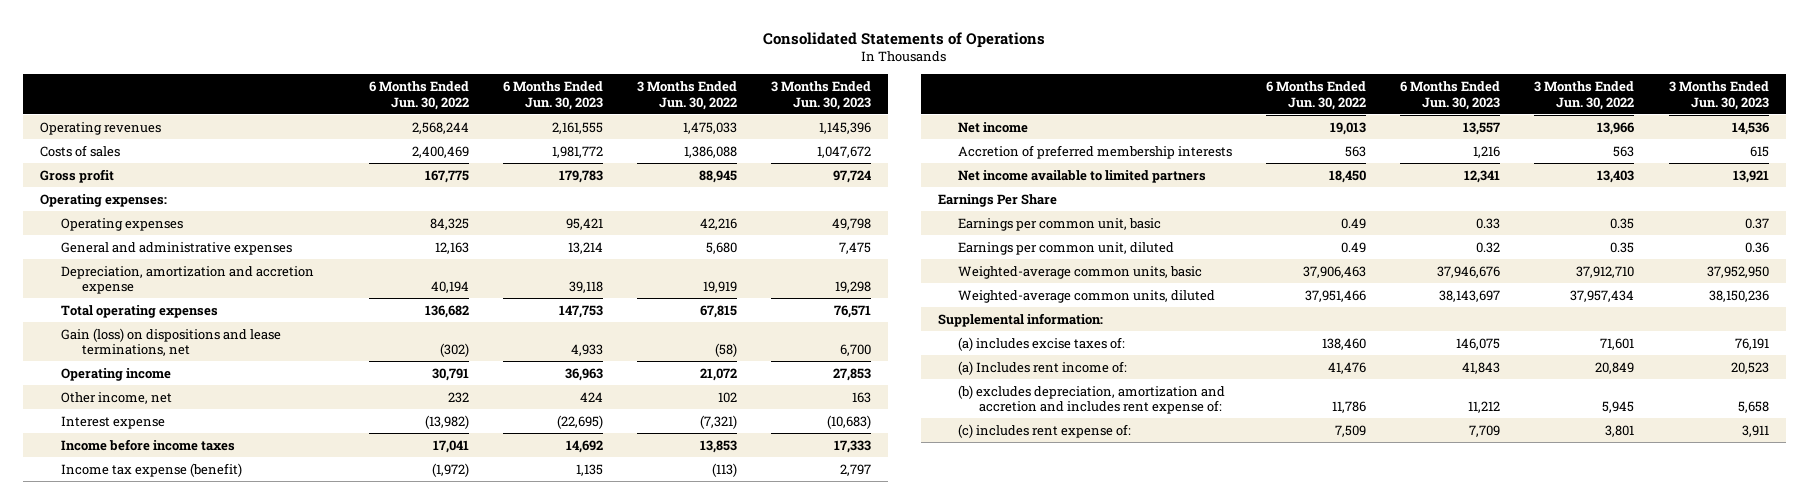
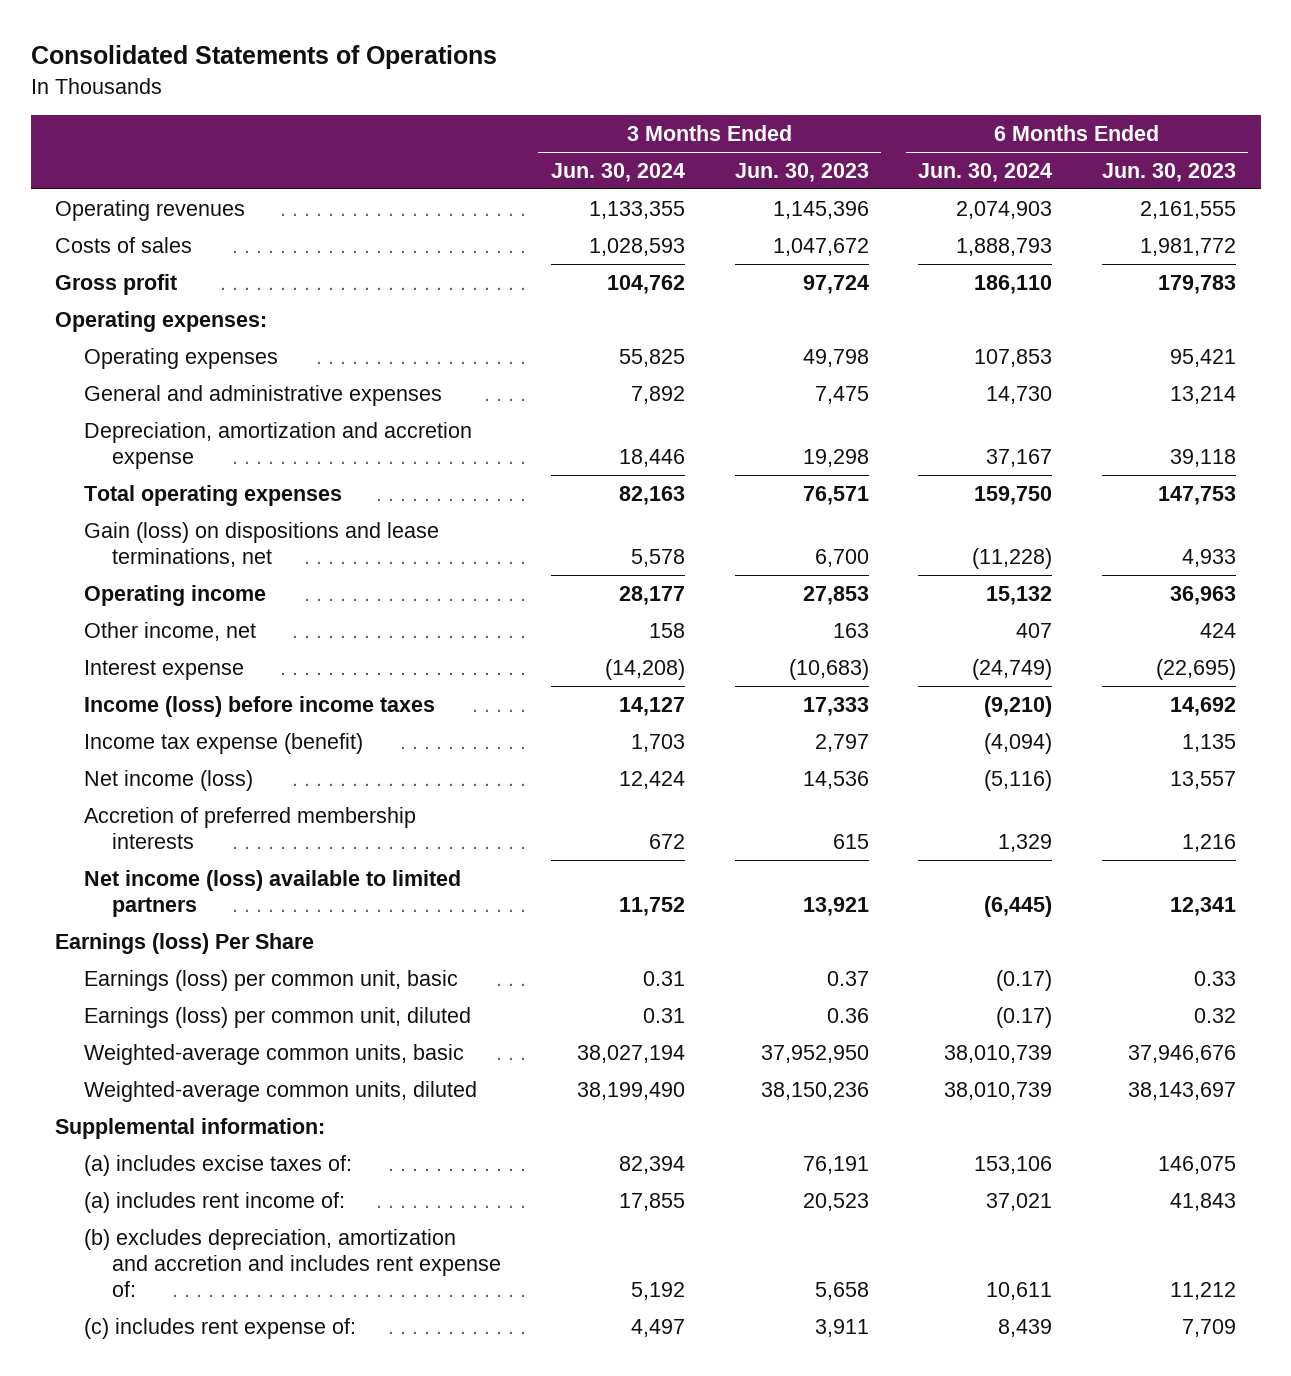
[369,81,470,110] 6 Months Ended Jun. 30, 2022 -> none
[637,81,738,110] 3 Months Ended Jun. 30, 2022 -> none
none -> [550,162,685,182] Jun. 30, 2024
none -> [918,162,1053,182] Jun. 30, 2024
[60,438,235,451] Income before income taxes -> [83,695,435,717] Income (loss) before income taxes
[958,121,1029,133] Net income -> [83,769,253,791] Net income (loss)
[958,169,1207,183] Net income available to limited partners -> [83,869,461,917] Net income (loss) available to limited partners
[937,193,1057,207] Earnings Per Share -> [55,932,315,954] Earnings (loss) Per Share
[958,217,1162,231] Earnings per common unit, basic -> [83,969,458,991] Earnings (loss) per common unit, basic
[958,241,1175,255] Earnings per common unit, diluted -> [83,1006,471,1028] Earnings (loss) per common unit, diluted
[958,360,1128,375] (a) Includes rent income of: -> [83,1191,345,1213] (a) includes rent income of:

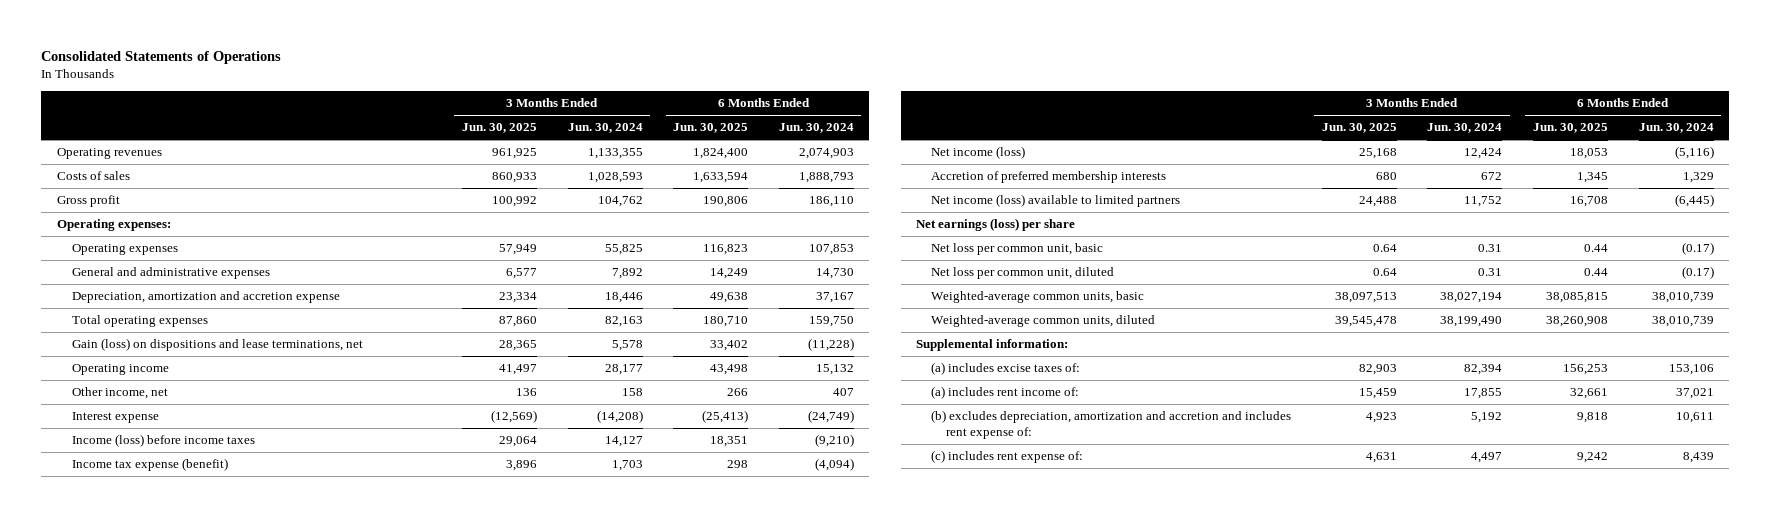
[734,162,869,182] Jun. 30, 2023 -> none
[1101,162,1236,182] Jun. 30, 2023 -> none
none -> [462,123,538,134] Jun. 30, 2025
none -> [673,123,749,134] Jun. 30, 2025
[55,932,315,954] Earnings (loss) Per Share -> [916,218,1076,232] Net earnings (loss) per share
[83,969,458,991] Earnings (loss) per common unit, basic -> [931,243,1104,256] Net loss per common unit, basic
[83,1006,471,1028] Earnings (loss) per common unit, diluted -> [931,267,1115,280] Net loss per common unit, diluted

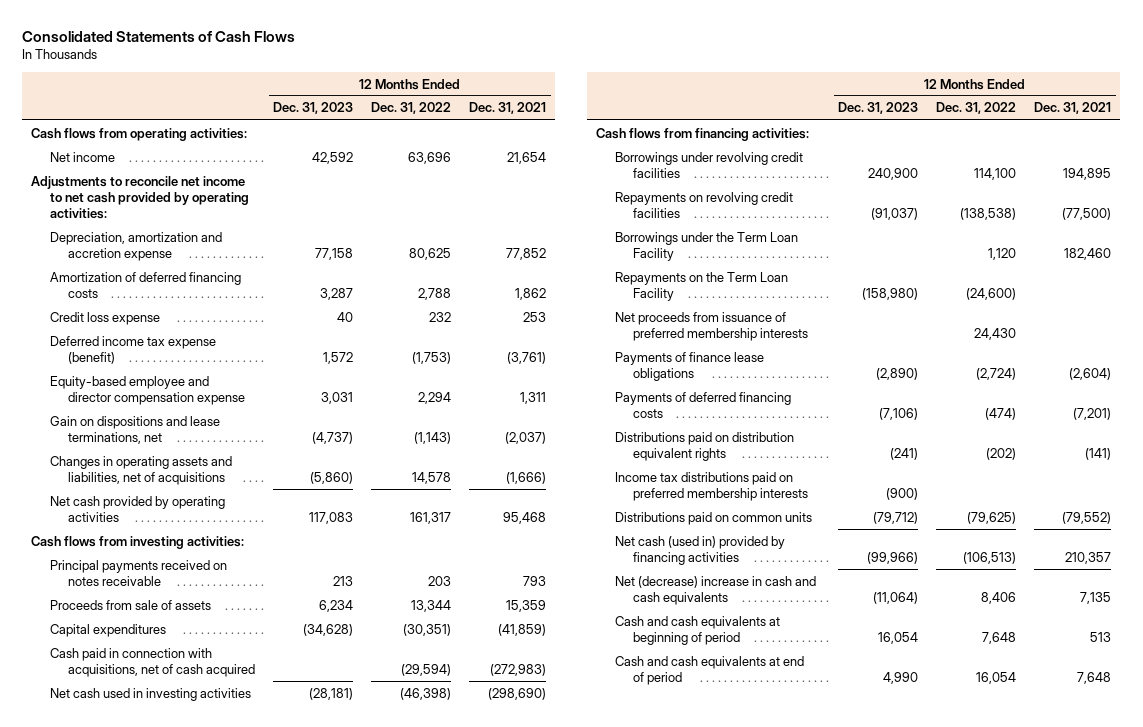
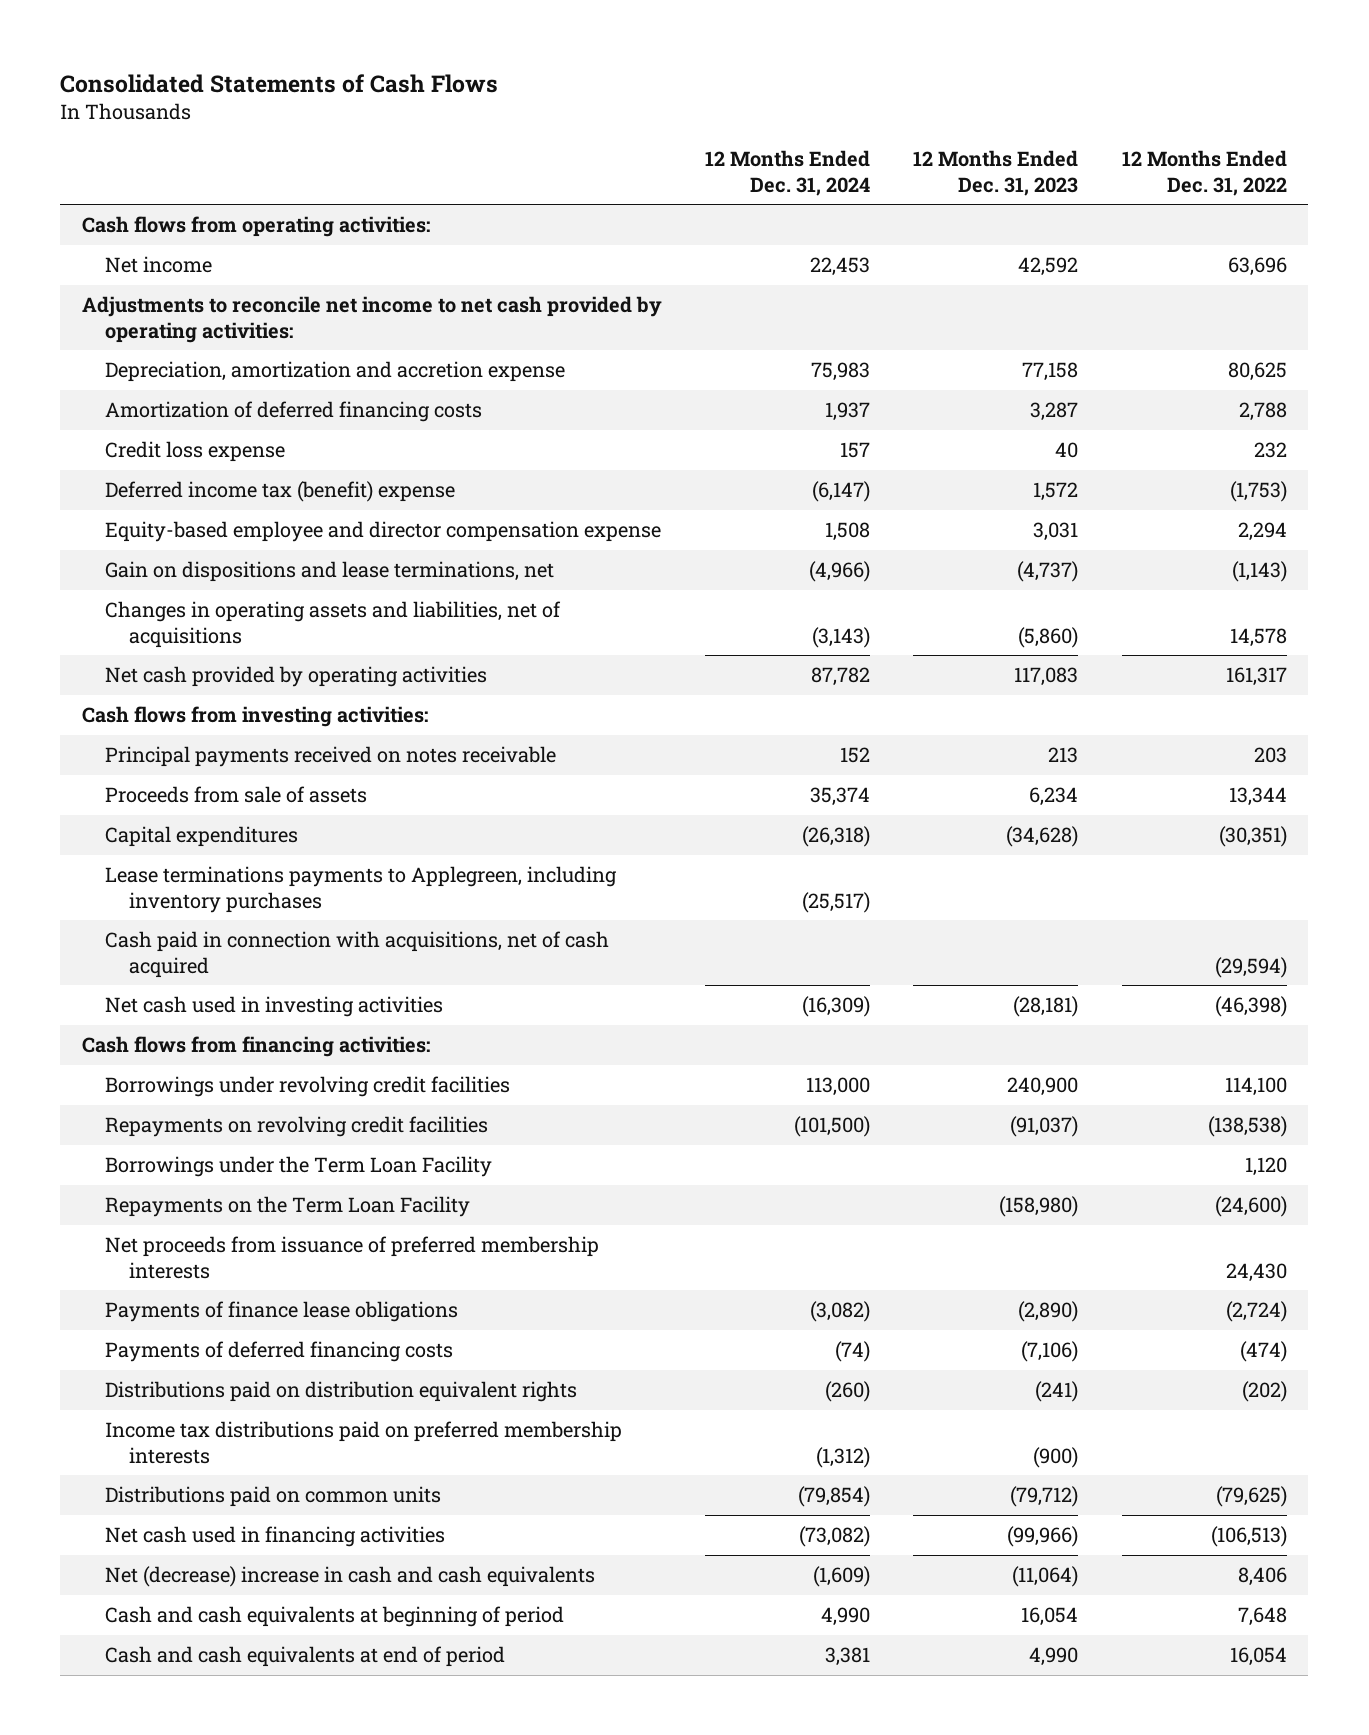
[469,102,547,115] Dec. 31, 2021 -> none
none -> [705,150,871,196] 12 Months Ended Dec. 31, 2024
[49,335,216,364] Deferred income tax expense (benefit) -> [105,481,456,503] Deferred income tax (benefit) expense
none -> [105,866,618,913] Lease terminations payments to Applegreen, including inventory purchases
[614,535,785,565] Net cash (used in) provided by financing activities -> [105,1526,446,1548] Net cash used in financing activities

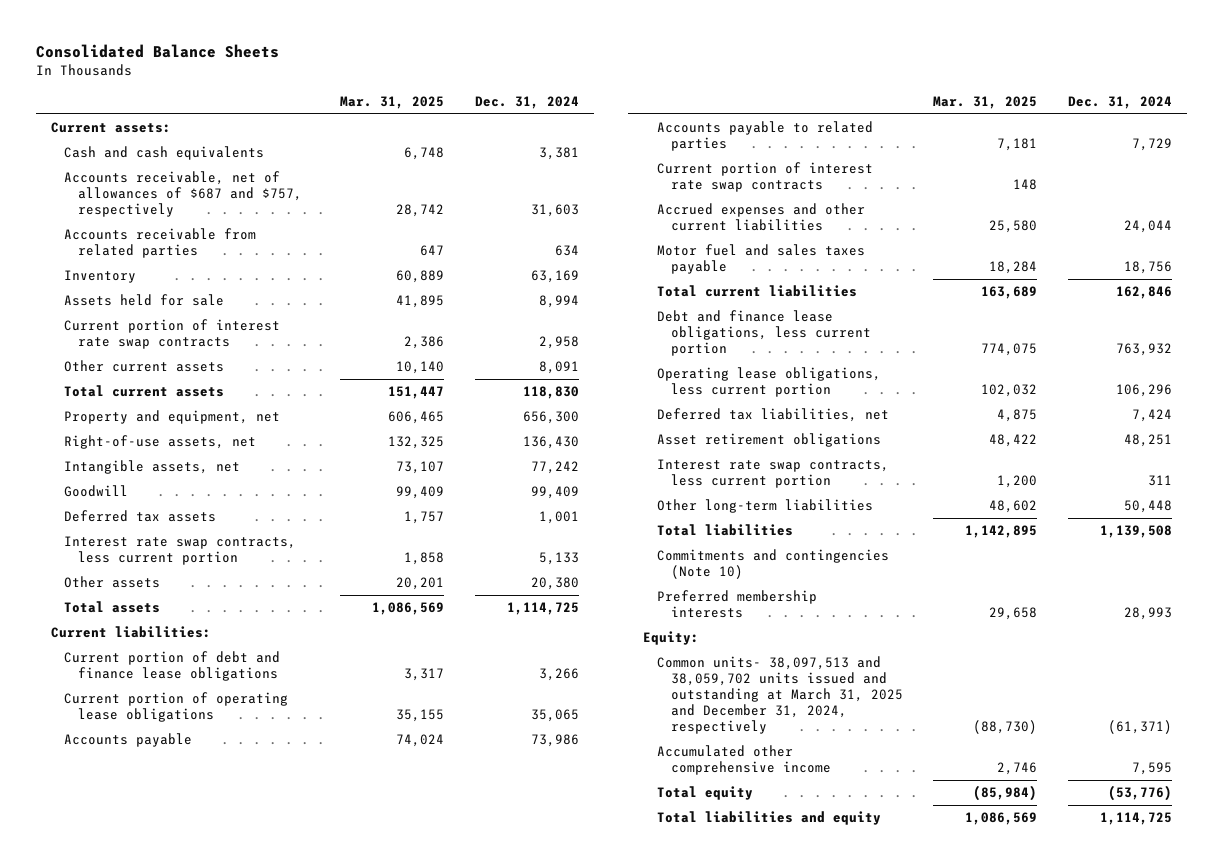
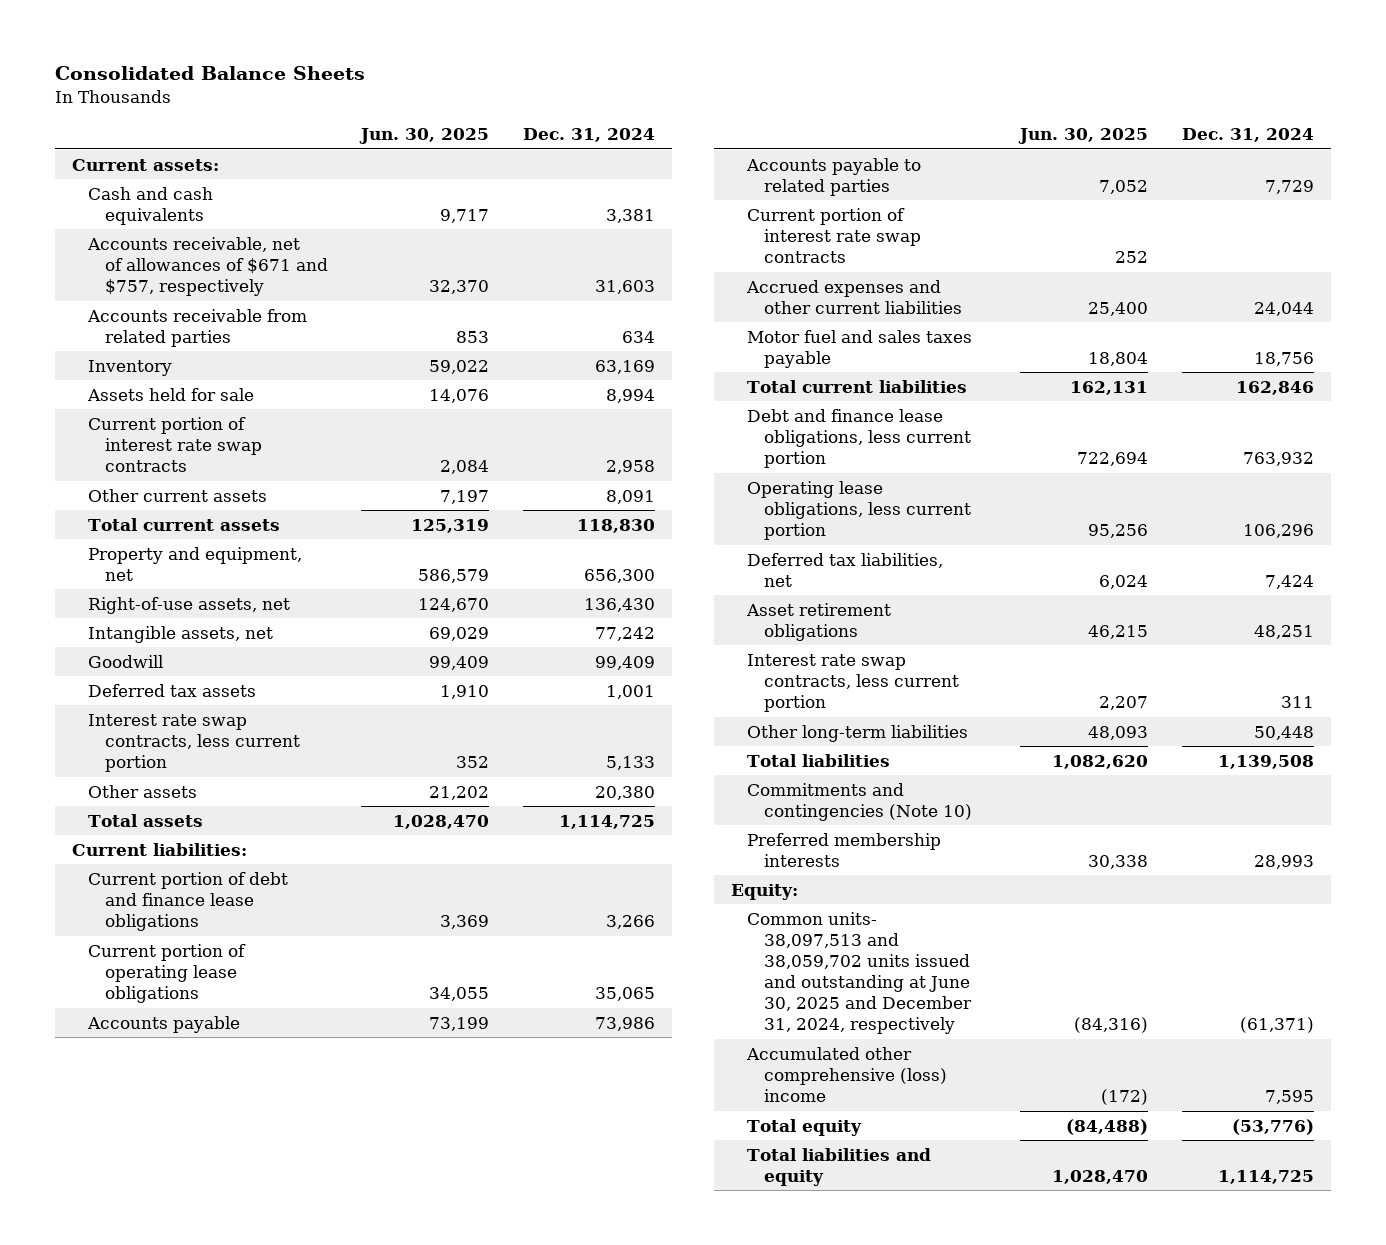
[340,95,445,109] Mar. 31, 2025 -> none
none -> [359,128,490,145] Jun. 30, 2025
[64,171,302,218] Accounts receivable, net of allowances of $687 and $757, respectively -> [87,236,328,296] Accounts receivable, net of allowances of $671 and $757, respectively
[657,656,903,735] Common units- 38,097,513 and 38,059,702 units issued and outstanding at March 31, 2025 and December 31, 2024, respectively -> [747,911,972,1035] Common units- 38,097,513 and 38,059,702 units issued and outstanding at June 30, 2025 and December 31, 2024, respectively
[657,745,831,776] Accumulated other comprehensive income -> [746,1046,947,1102] Accumulated other comprehensive (loss) income

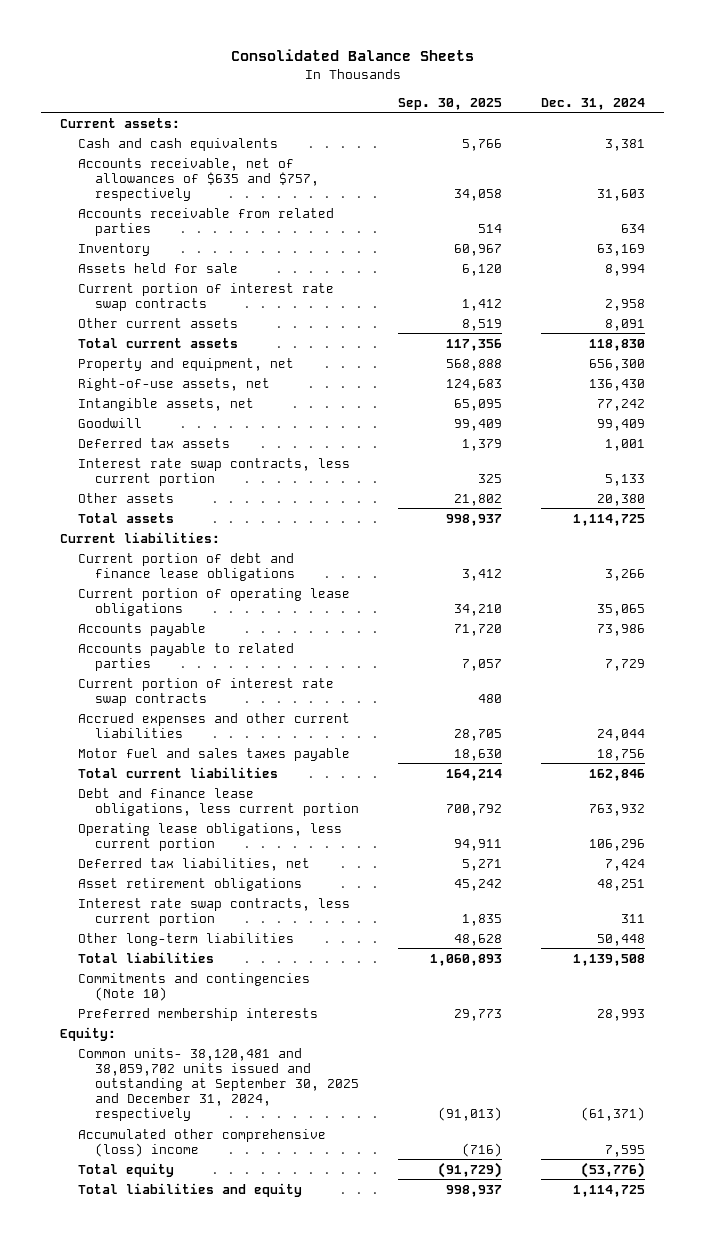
[359,128,490,145] Jun. 30, 2025 -> none
none -> [398,97,503,110] Sep. 30, 2025
[87,236,328,296] Accounts receivable, net of allowances of $671 and $757, respectively -> [77,157,320,201] Accounts receivable, net of allowances of $635 and $757, respectively
[747,911,972,1035] Common units- 38,097,513 and 38,059,702 units issued and outstanding at June 30, 2025 and December 31, 2024, respectively -> [77,1047,360,1122] Common units- 38,120,481 and 38,059,702 units issued and outstanding at September 30, 2025 and December 31, 2024, respectively

